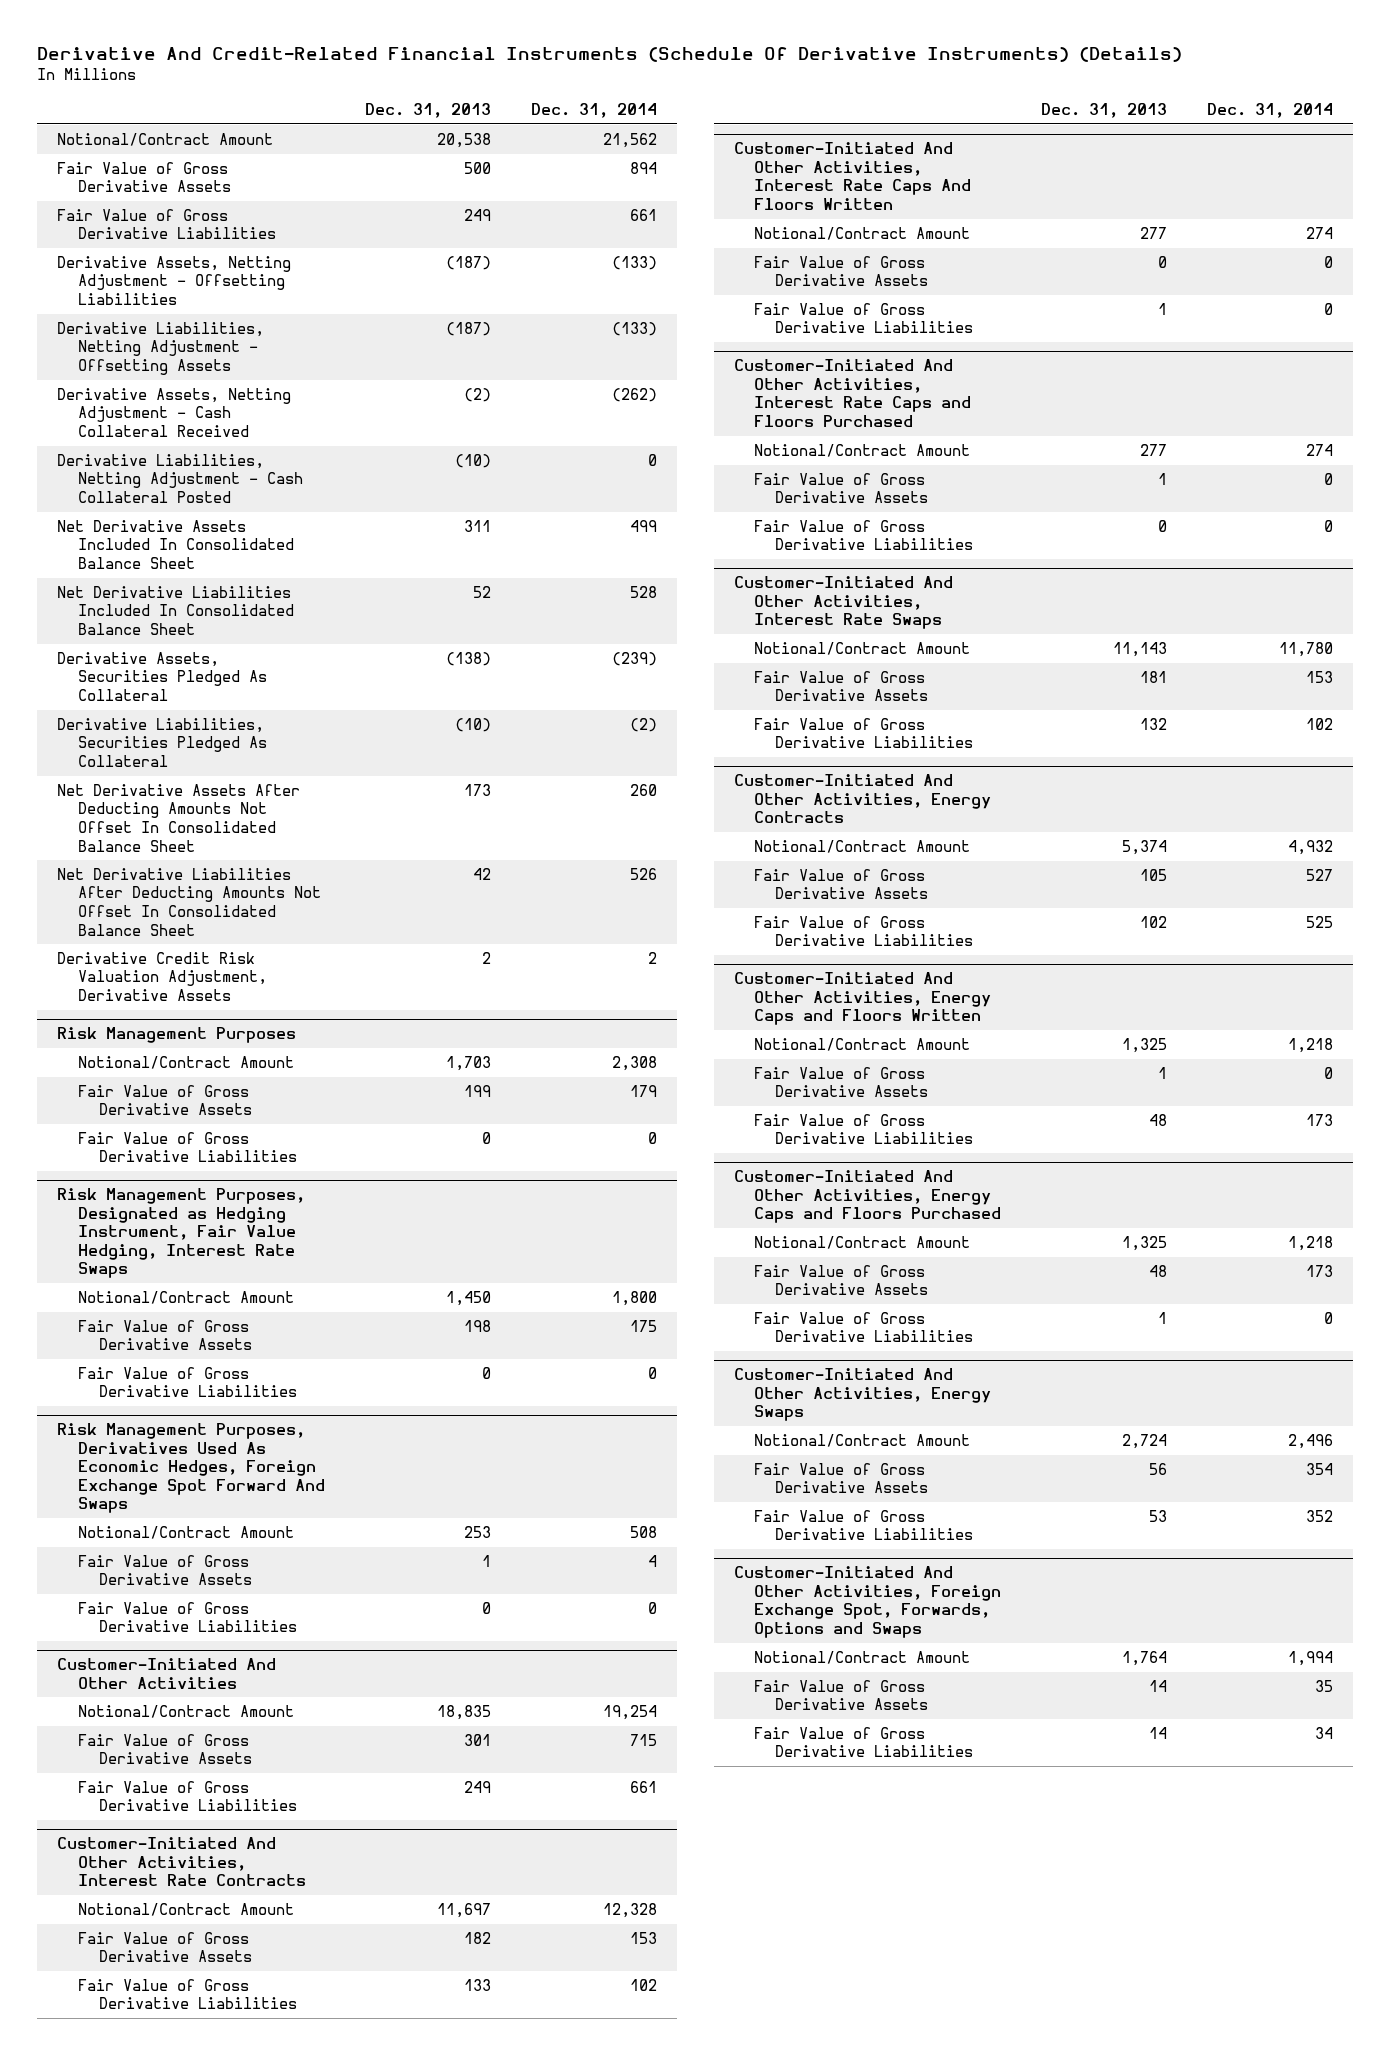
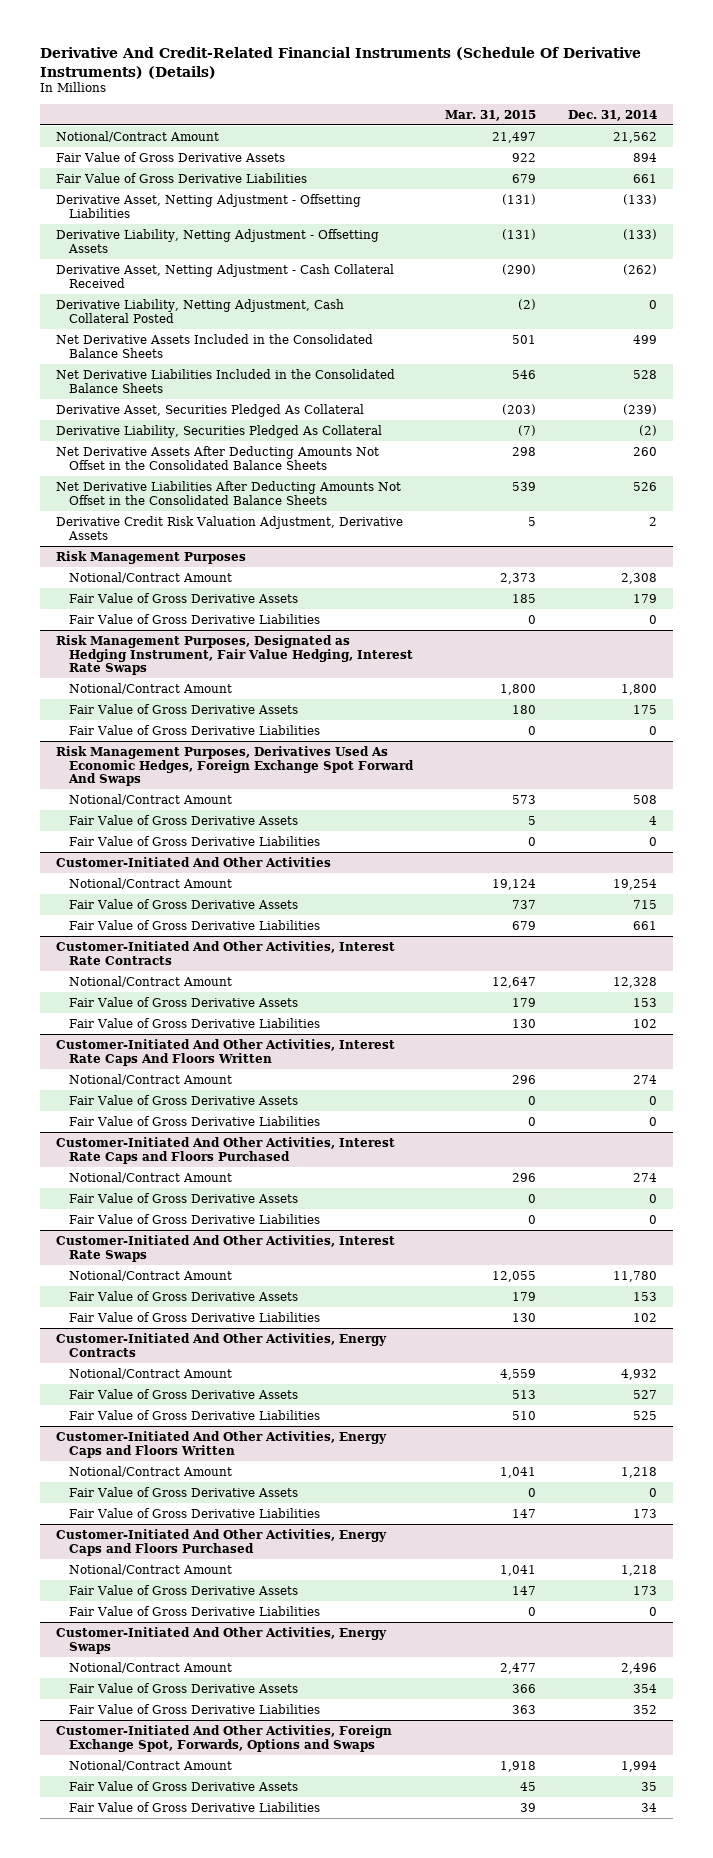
[364,102,491,118] Dec. 31, 2013 -> none
none -> [444,109,536,121] Mar. 31, 2015
[57,255,292,306] Derivative Assets, Netting Adjustment - Offsetting Liabilities -> [56,193,362,218] Derivative Asset, Netting Adjustment - Offsetting Liabilities
[57,321,265,376] Derivative Liabilities, Netting Adjustment - Offsetting Assets -> [56,228,380,253] Derivative Liability, Netting Adjustment - Offsetting Assets
[57,387,292,438] Derivative Assets, Netting Adjustment - Cash Collateral Received -> [56,263,395,288] Derivative Asset, Netting Adjustment - Cash Collateral Received
[57,453,304,504] Derivative Liabilities, Netting Adjustment - Cash Collateral Posted -> [56,298,345,323] Derivative Liability, Netting Adjustment, Cash Collateral Posted
[57,519,295,570] Net Derivative Assets Included In Consolidated Balance Sheet -> [56,333,374,358] Net Derivative Assets Included in the Consolidated Balance Sheets
[57,585,295,636] Net Derivative Liabilities Included In Consolidated Balance Sheet -> [56,368,396,393] Net Derivative Liabilities Included in the Consolidated Balance Sheets
[57,651,268,702] Derivative Assets, Securities Pledged As Collateral -> [56,403,365,417] Derivative Asset, Securities Pledged As Collateral
[57,717,268,768] Derivative Liabilities, Securities Pledged As Collateral -> [56,424,383,438] Derivative Liability, Securities Pledged As Collateral
[57,783,301,852] Net Derivative Assets After Deducting Amounts Not Offset In Consolidated Balance Sheet -> [56,445,380,470] Net Derivative Assets After Deducting Amounts Not Offset in the Consolidated Balance Sheets
[57,867,322,936] Net Derivative Liabilities After Deducting Amounts Not Offset In Consolidated Balance Sheet -> [56,480,402,505] Net Derivative Liabilities After Deducting Amounts Not Offset in the Consolidated Balance Sheets

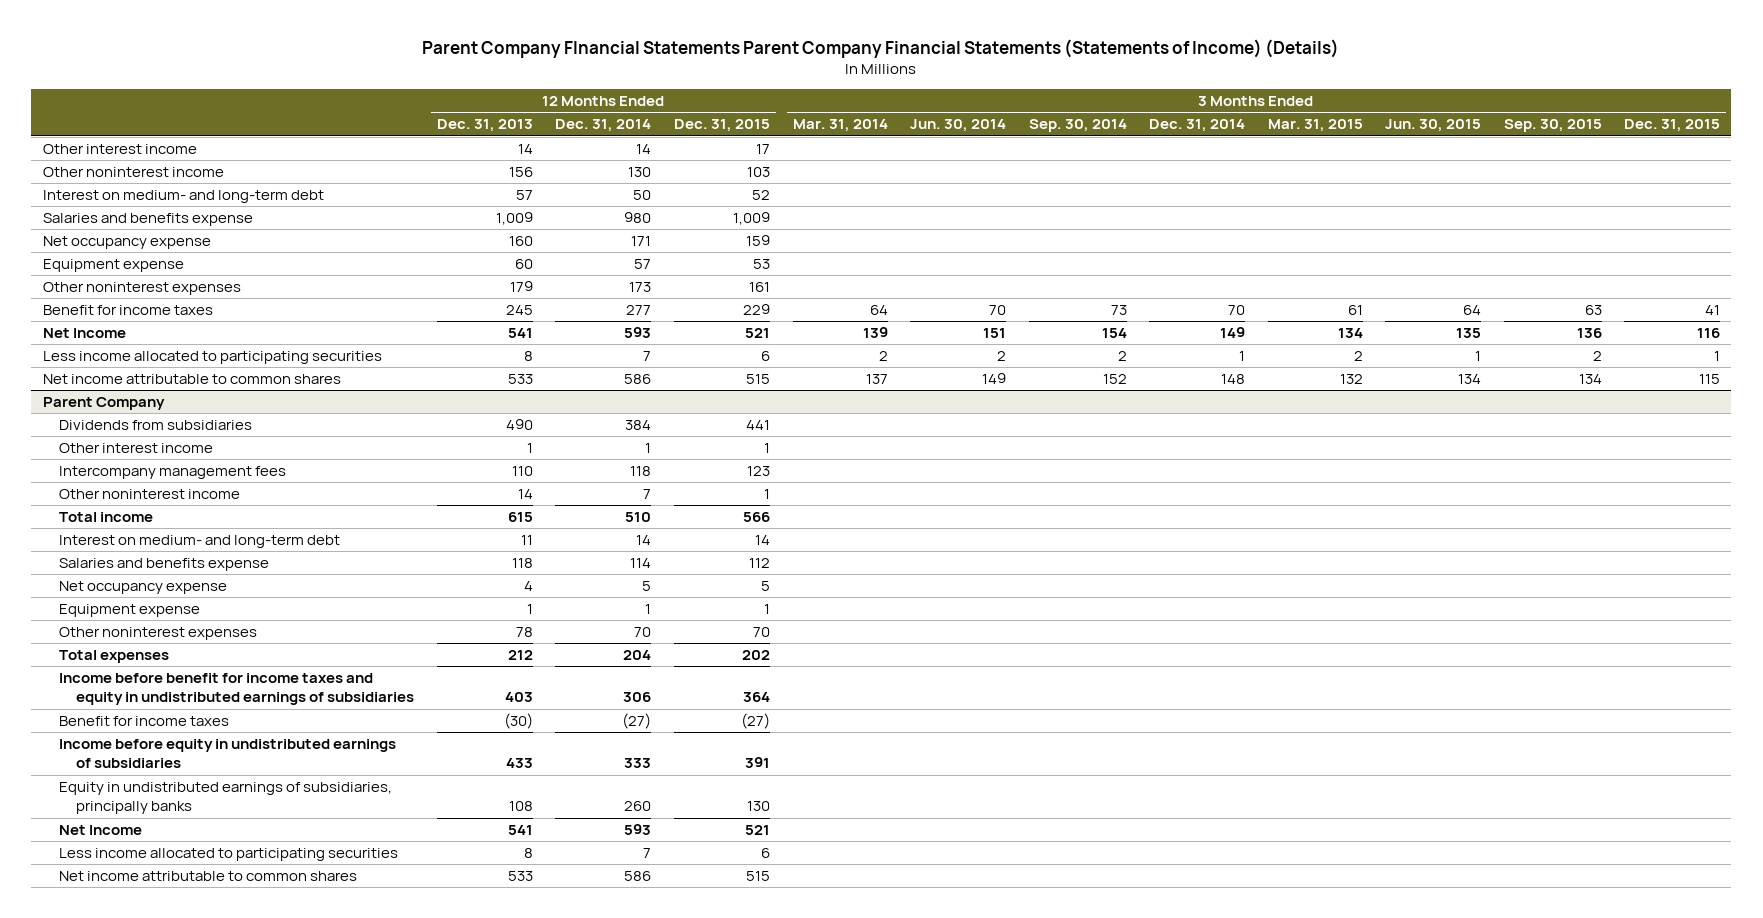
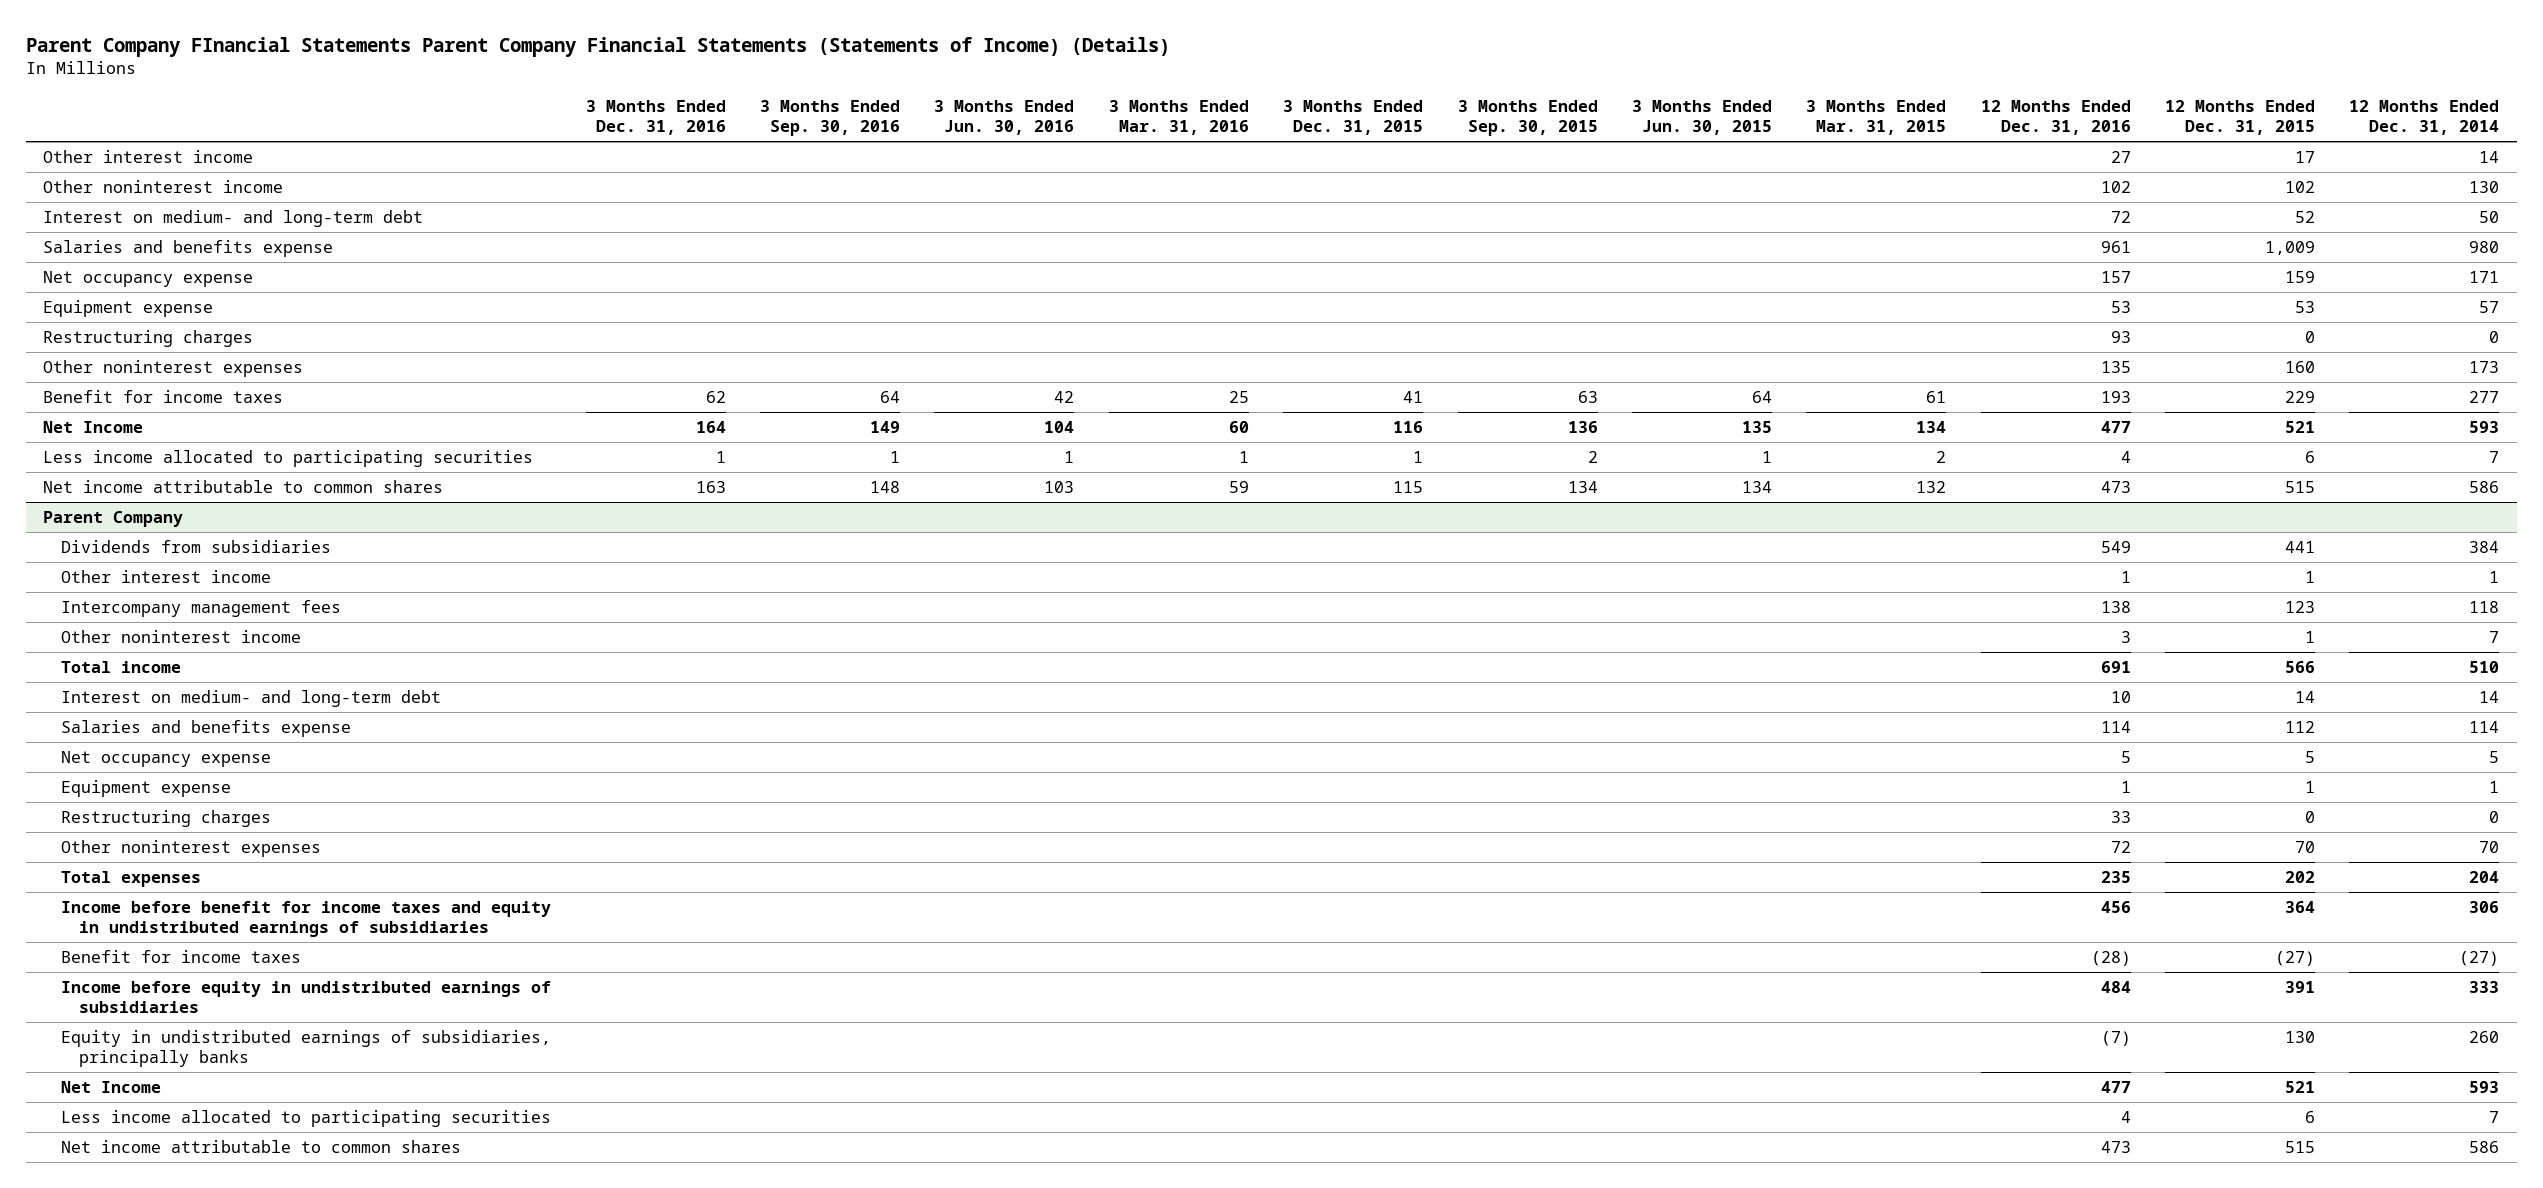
[436,119,533,133] Dec. 31, 2013 -> none
[792,119,888,133] Mar. 31, 2014 -> none
[910,119,1007,133] Jun. 30, 2014 -> none
[1028,119,1127,133] Sep. 30, 2014 -> none
[1149,119,1246,133] Dec. 31, 2014 -> none
none -> [585,100,726,136] 3 Months Ended Dec. 31, 2016
none -> [760,100,901,137] 3 Months Ended Sep. 30, 2016
none -> [934,100,1075,136] 3 Months Ended Jun. 30, 2016
none -> [1108,100,1249,136] 3 Months Ended Mar. 31, 2016
none -> [1980,100,2131,136] 12 Months Ended Dec. 31, 2016
[746,167,770,178] 103 -> [2285,181,2316,194] 102
none -> [43,330,254,348] Restructuring charges
[748,282,770,293] 161 -> [2285,361,2316,374] 160
none -> [61,810,272,828] Restructuring charges

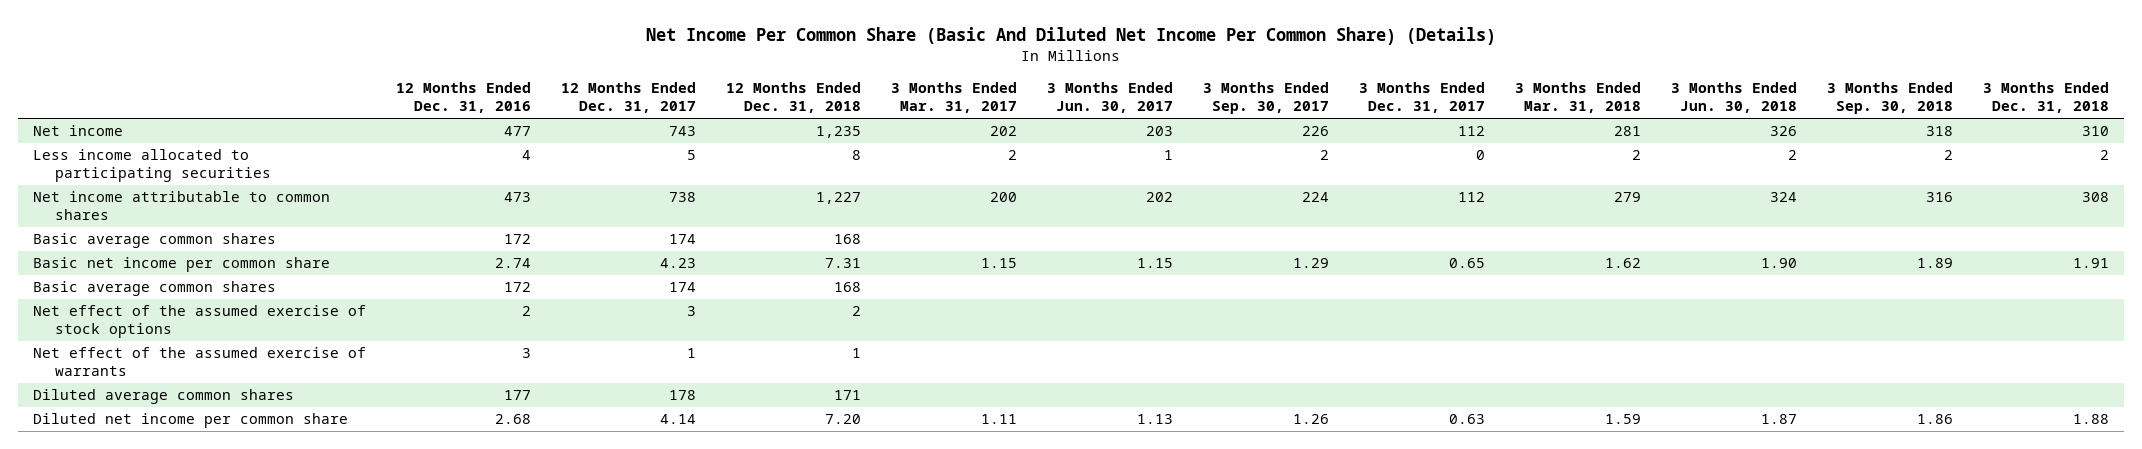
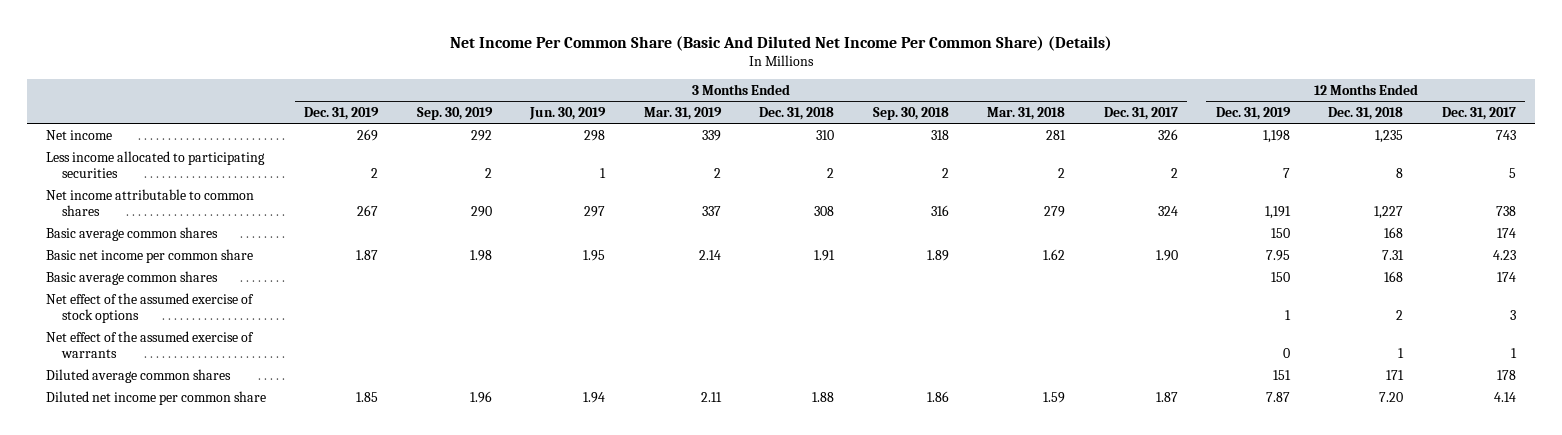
[396,82,532,114] 12 Months Ended Dec. 31, 2016 -> none
[891,82,1018,114] 3 Months Ended Mar. 31, 2017 -> none
[1047,82,1174,114] 3 Months Ended Jun. 30, 2017 -> none
[1203,82,1330,115] 3 Months Ended Sep. 30, 2017 -> none
[1670,82,1797,114] 3 Months Ended Jun. 30, 2018 -> none
none -> [304,106,380,120] Dec. 31, 2019
none -> [416,106,493,120] Sep. 30, 2019
none -> [529,106,607,120] Jun. 30, 2019
none -> [643,106,722,120] Mar. 31, 2019
none -> [1215,106,1291,120] Dec. 31, 2019
[1458,126,1486,137] 112 -> [1157,128,1178,140] 326
[1476,150,1486,161] 0 -> [1170,167,1178,178] 2
[1458,192,1486,203] 112 -> [1157,205,1178,216] 324
[1449,258,1486,269] 0.65 -> [1155,249,1178,261] 1.90
[1449,414,1486,425] 0.63 -> [1155,391,1178,402] 1.87

